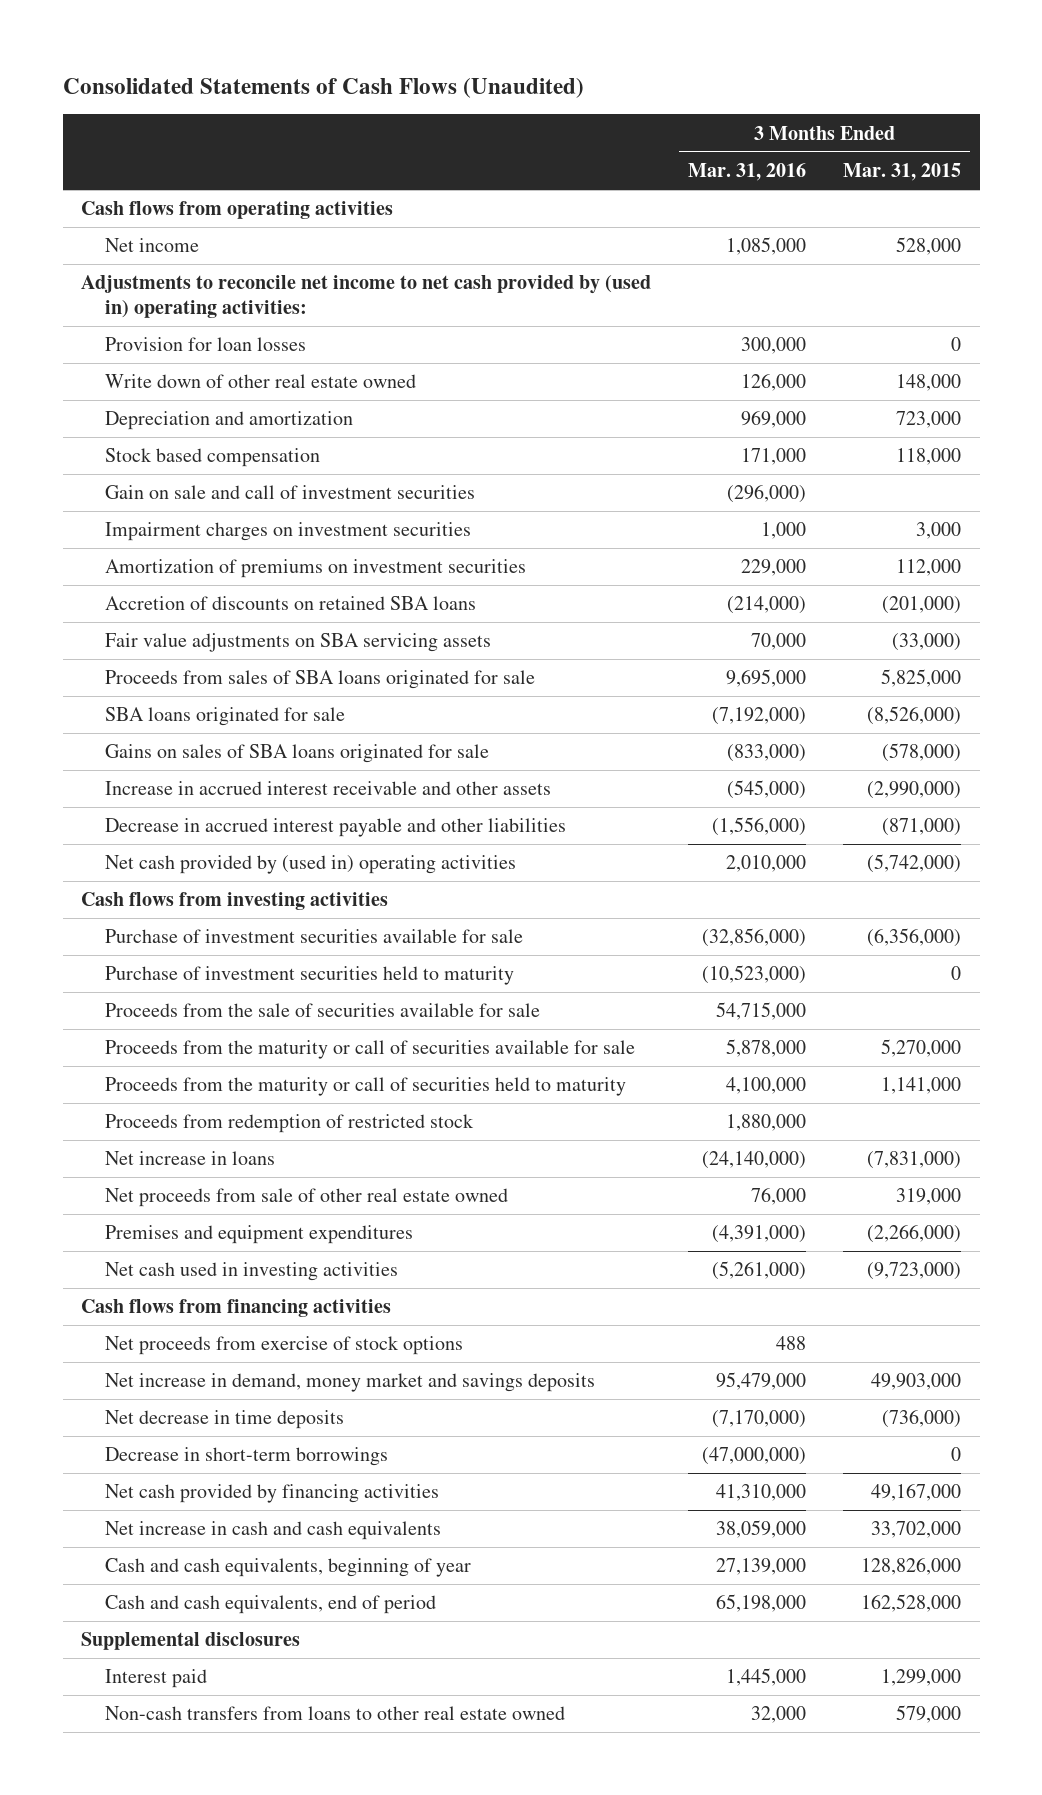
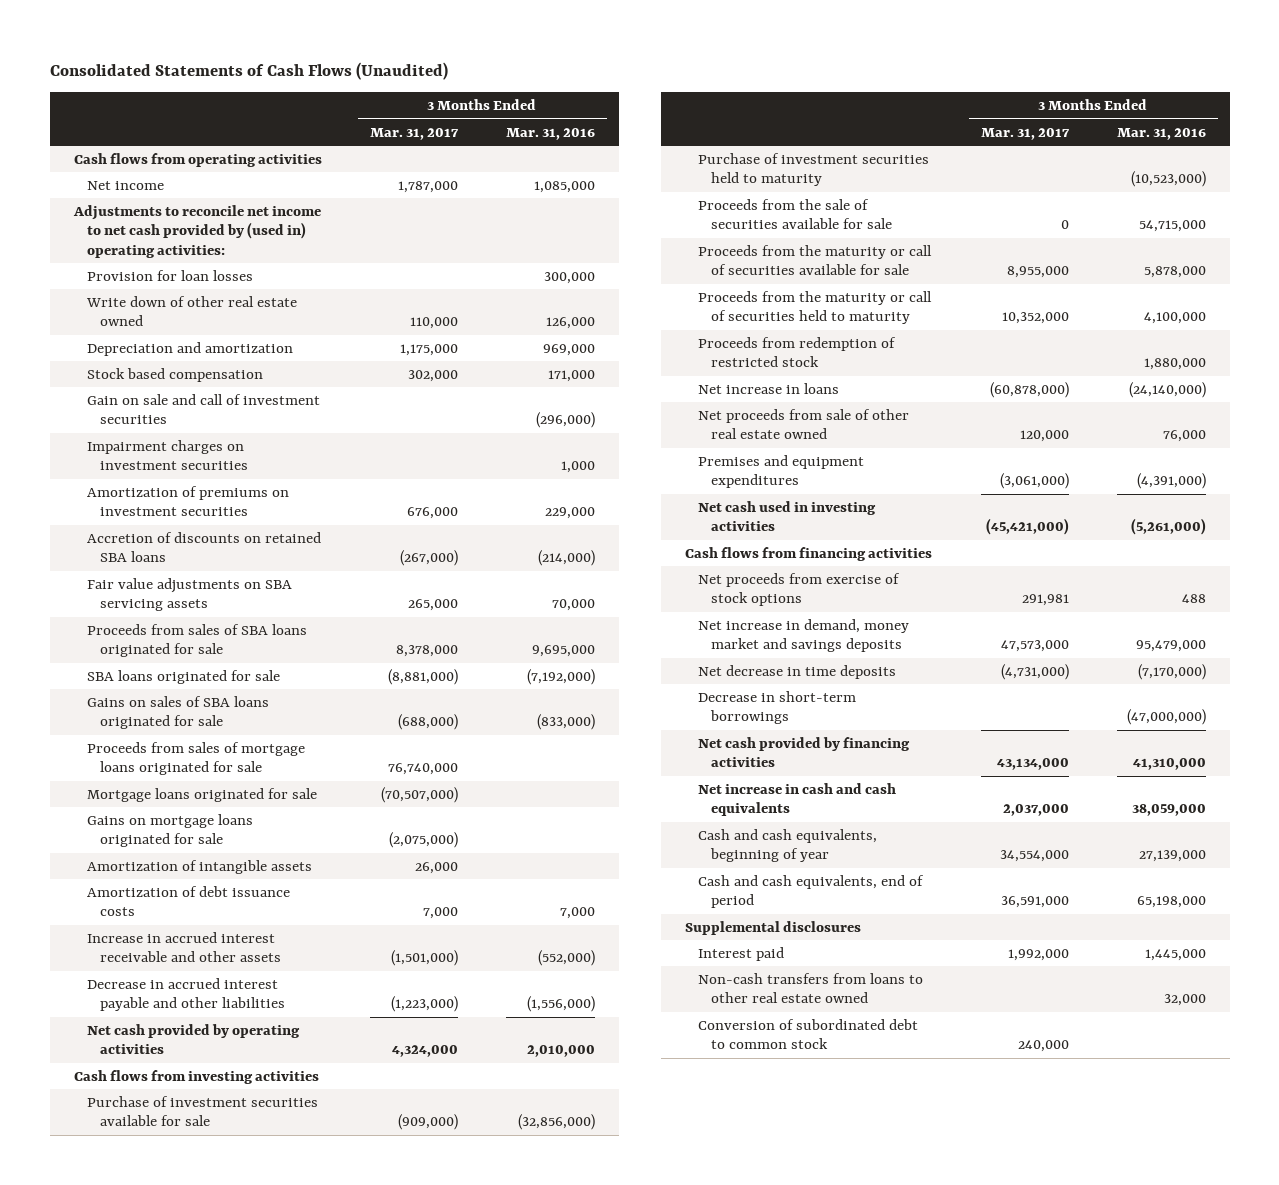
[843,163,962,182] Mar. 31, 2015 -> none
none -> [369,127,459,140] Mar. 31, 2017
none -> [86,741,305,776] Proceeds from sales of mortgage loans originated for sale
none -> [86,787,317,802] Mortgage loans originated for sale
none -> [86,813,253,848] Gains on mortgage loans originated for sale
none -> [86,859,312,874] Amortization of intangible assets
none -> [86,885,290,917] Amortization of debt issuance costs
[727,780,807,800] (545,000) -> [537,950,595,967] (552,000)
[105,855,517,875] Net cash provided by (used in) operating activities -> [86,1023,300,1055] Net cash provided by operating activities
none -> [697,1018,918,1050] Conversion of subordinated debt to common stock

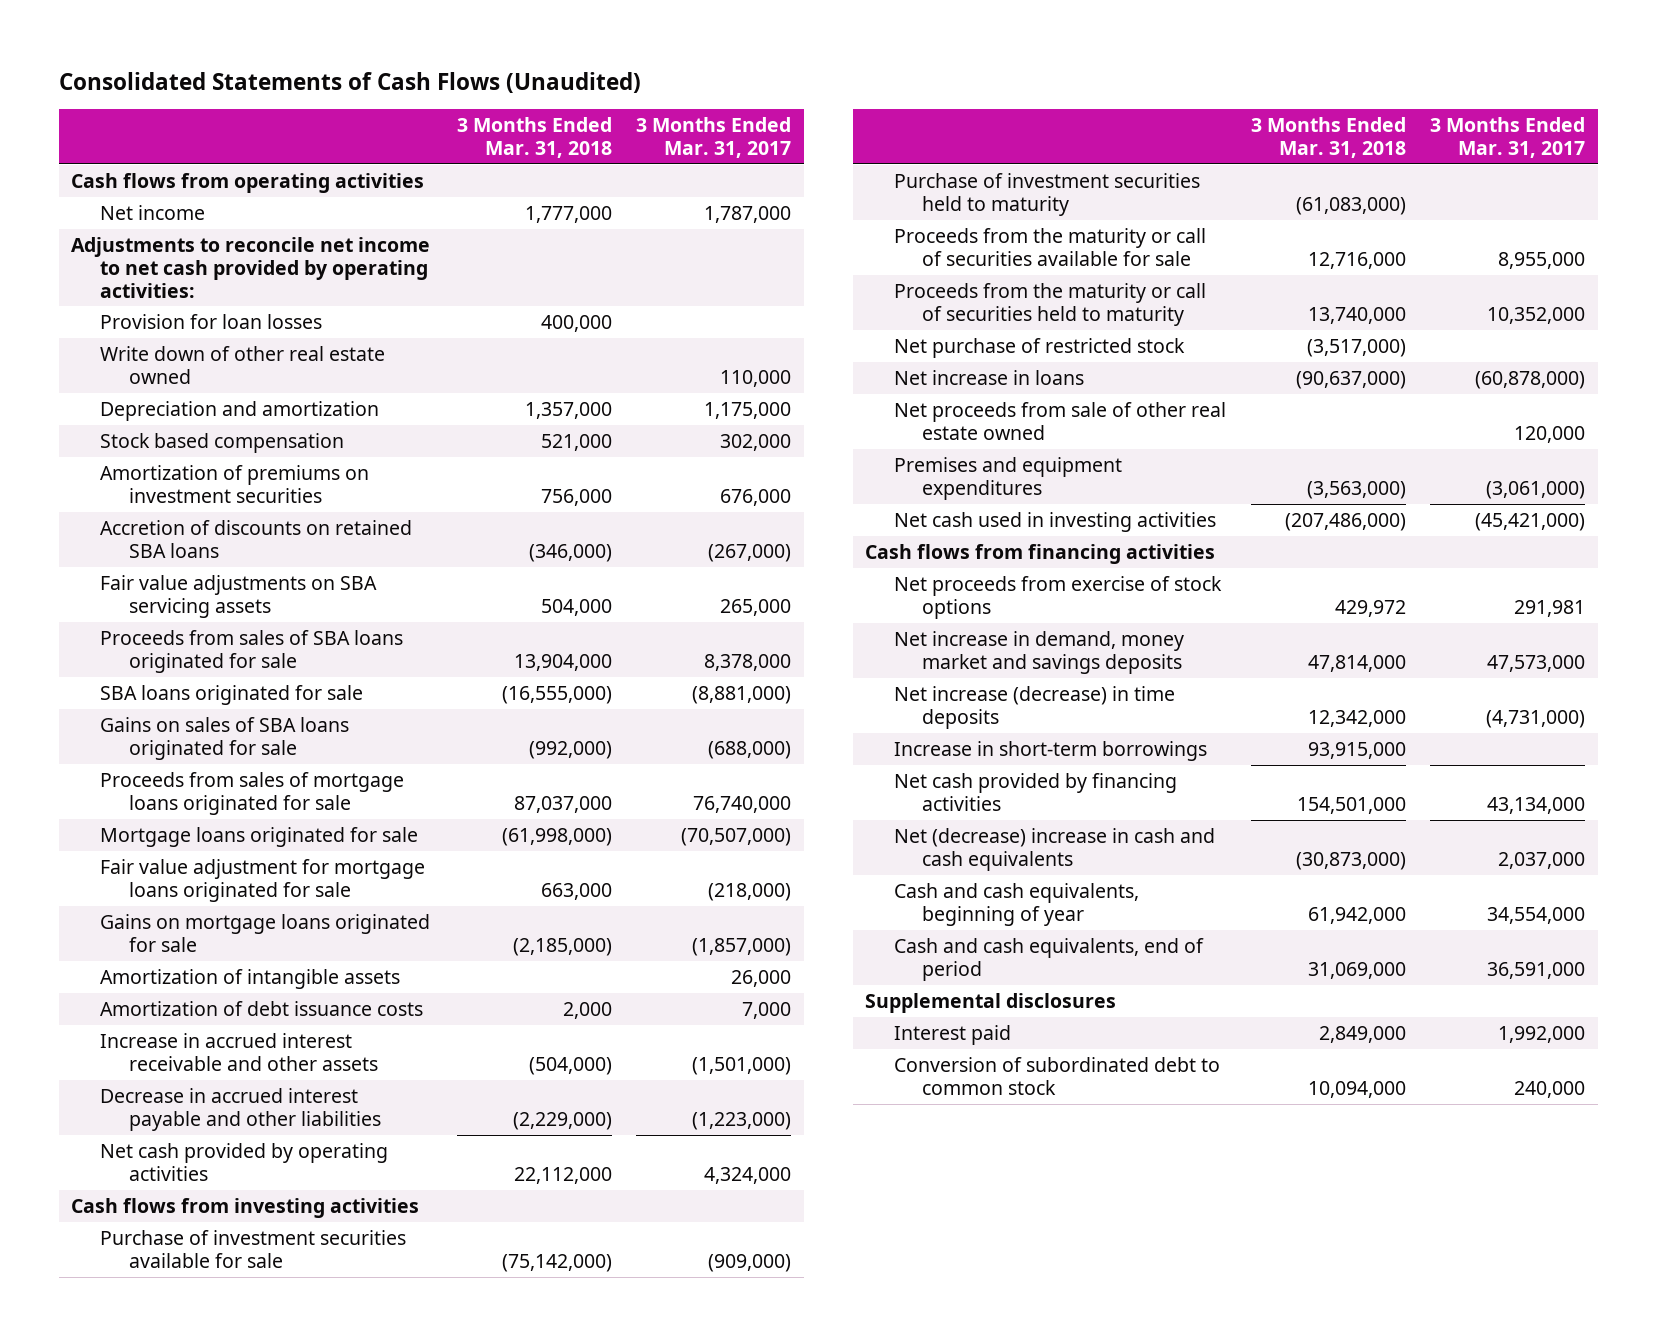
[505,127,595,140] Mar. 31, 2016 -> none
none -> [456,117,612,159] 3 Months Ended Mar. 31, 2018
[72,204,321,258] Adjustments to reconcile net income to net cash provided by (used in) operating activities: -> [71,237,431,298] Adjustments to reconcile net income to net cash provided by operating activities:
[86,393,320,425] Gain on sale and call of investment securities -> none
[86,439,248,471] Impairment charges on investment securities -> none
none -> [100,859,426,902] Fair value adjustment for mortgage loans originated for sale
[388,832,458,849] (2,075,000) -> [692,937,792,956] (1,857,000)
[697,198,892,230] Proceeds from the sale of securities available for sale -> none
[697,336,896,368] Proceeds from redemption of restricted stock -> [893,338,1185,359] Net purchase of restricted stock
[697,664,896,679] Net decrease in time deposits -> [893,686,1175,729] Net increase (decrease) in time deposits
[697,690,856,725] Decrease in short-term borrowings -> [893,741,1207,762] Increase in short-term borrowings
[697,782,896,817] Net increase in cash and cash equivalents -> [893,828,1215,871] Net (decrease) increase in cash and cash equivalents
[697,972,923,1004] Non-cash transfers from loans to other real estate owned -> none

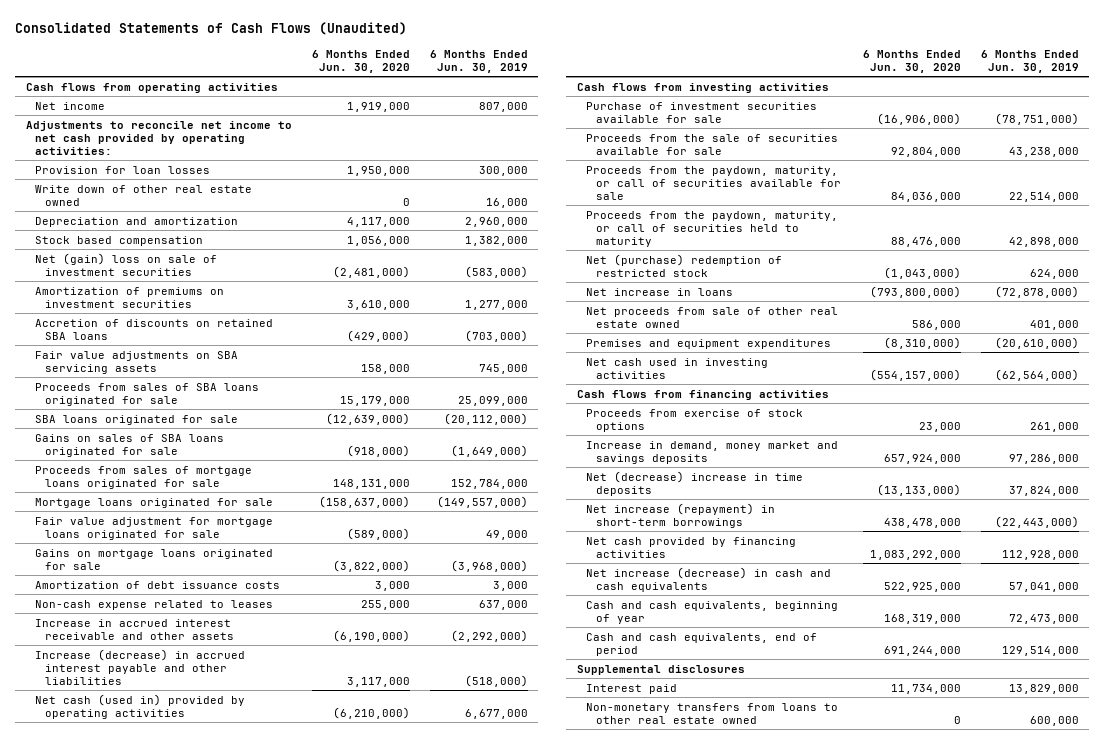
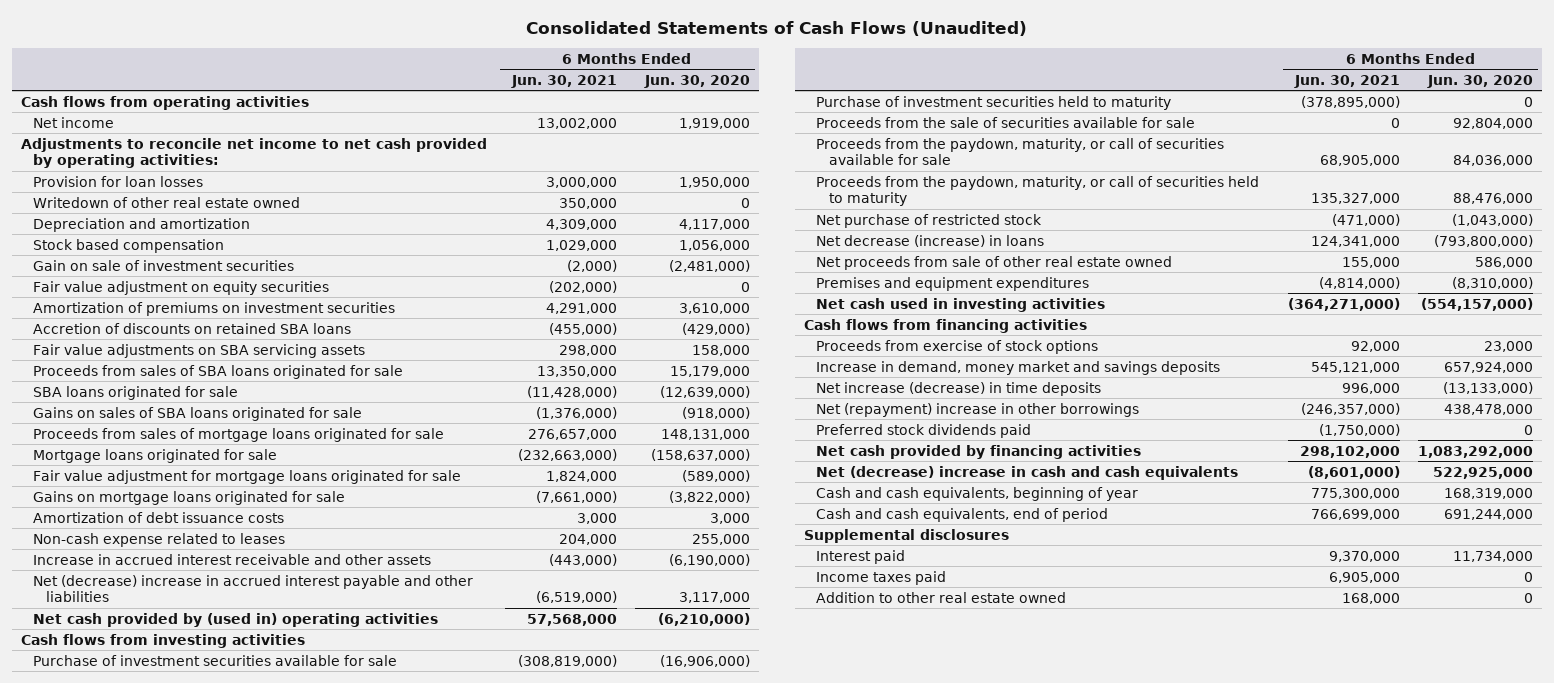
[430,49,529,73] 6 Months Ended Jun. 30, 2019 -> none
none -> [510,74,617,88] Jun. 30, 2021
[35,184,253,206] Write down of other real estate owned -> [33,196,301,208] Writedown of other real estate owned
[35,252,218,276] Net (gain) loss on sale of investment securities -> [33,259,295,271] Gain on sale of investment securities
none -> [33,280,330,295] Fair value adjustment on equity securities
[35,648,246,685] Increase (decrease) in accrued interest payable and other liabilities -> [33,574,474,603] Net (decrease) increase in accrued interest payable and other liabilities
[35,693,246,719] Net cash (used in) provided by operating activities -> [33,612,439,627] Net cash provided by (used in) operating activities
none -> [816,95,1172,110] Purchase of investment securities held to maturity
[586,253,783,277] Net (purchase) redemption of restricted stock -> [816,213,1043,228] Net purchase of restricted stock
[586,287,734,296] Net increase in loans -> [816,234,1045,247] Net decrease (increase) in loans
[586,470,804,496] Net (decrease) increase in time deposits -> [816,381,1102,396] Net increase (decrease) in time deposits
[586,502,776,528] Net increase (repayment) in short-term borrowings -> [816,402,1140,417] Net (repayment) increase in other borrowings
none -> [816,423,1032,438] Preferred stock dividends paid
[586,566,832,592] Net increase (decrease) in cash and cash equivalents -> [816,465,1239,480] Net (decrease) increase in cash and cash equivalents
none -> [816,570,947,585] Income taxes paid
[586,702,839,724] Non-monetary transfers from loans to other real estate owned -> [816,591,1067,603] Addition to other real estate owned

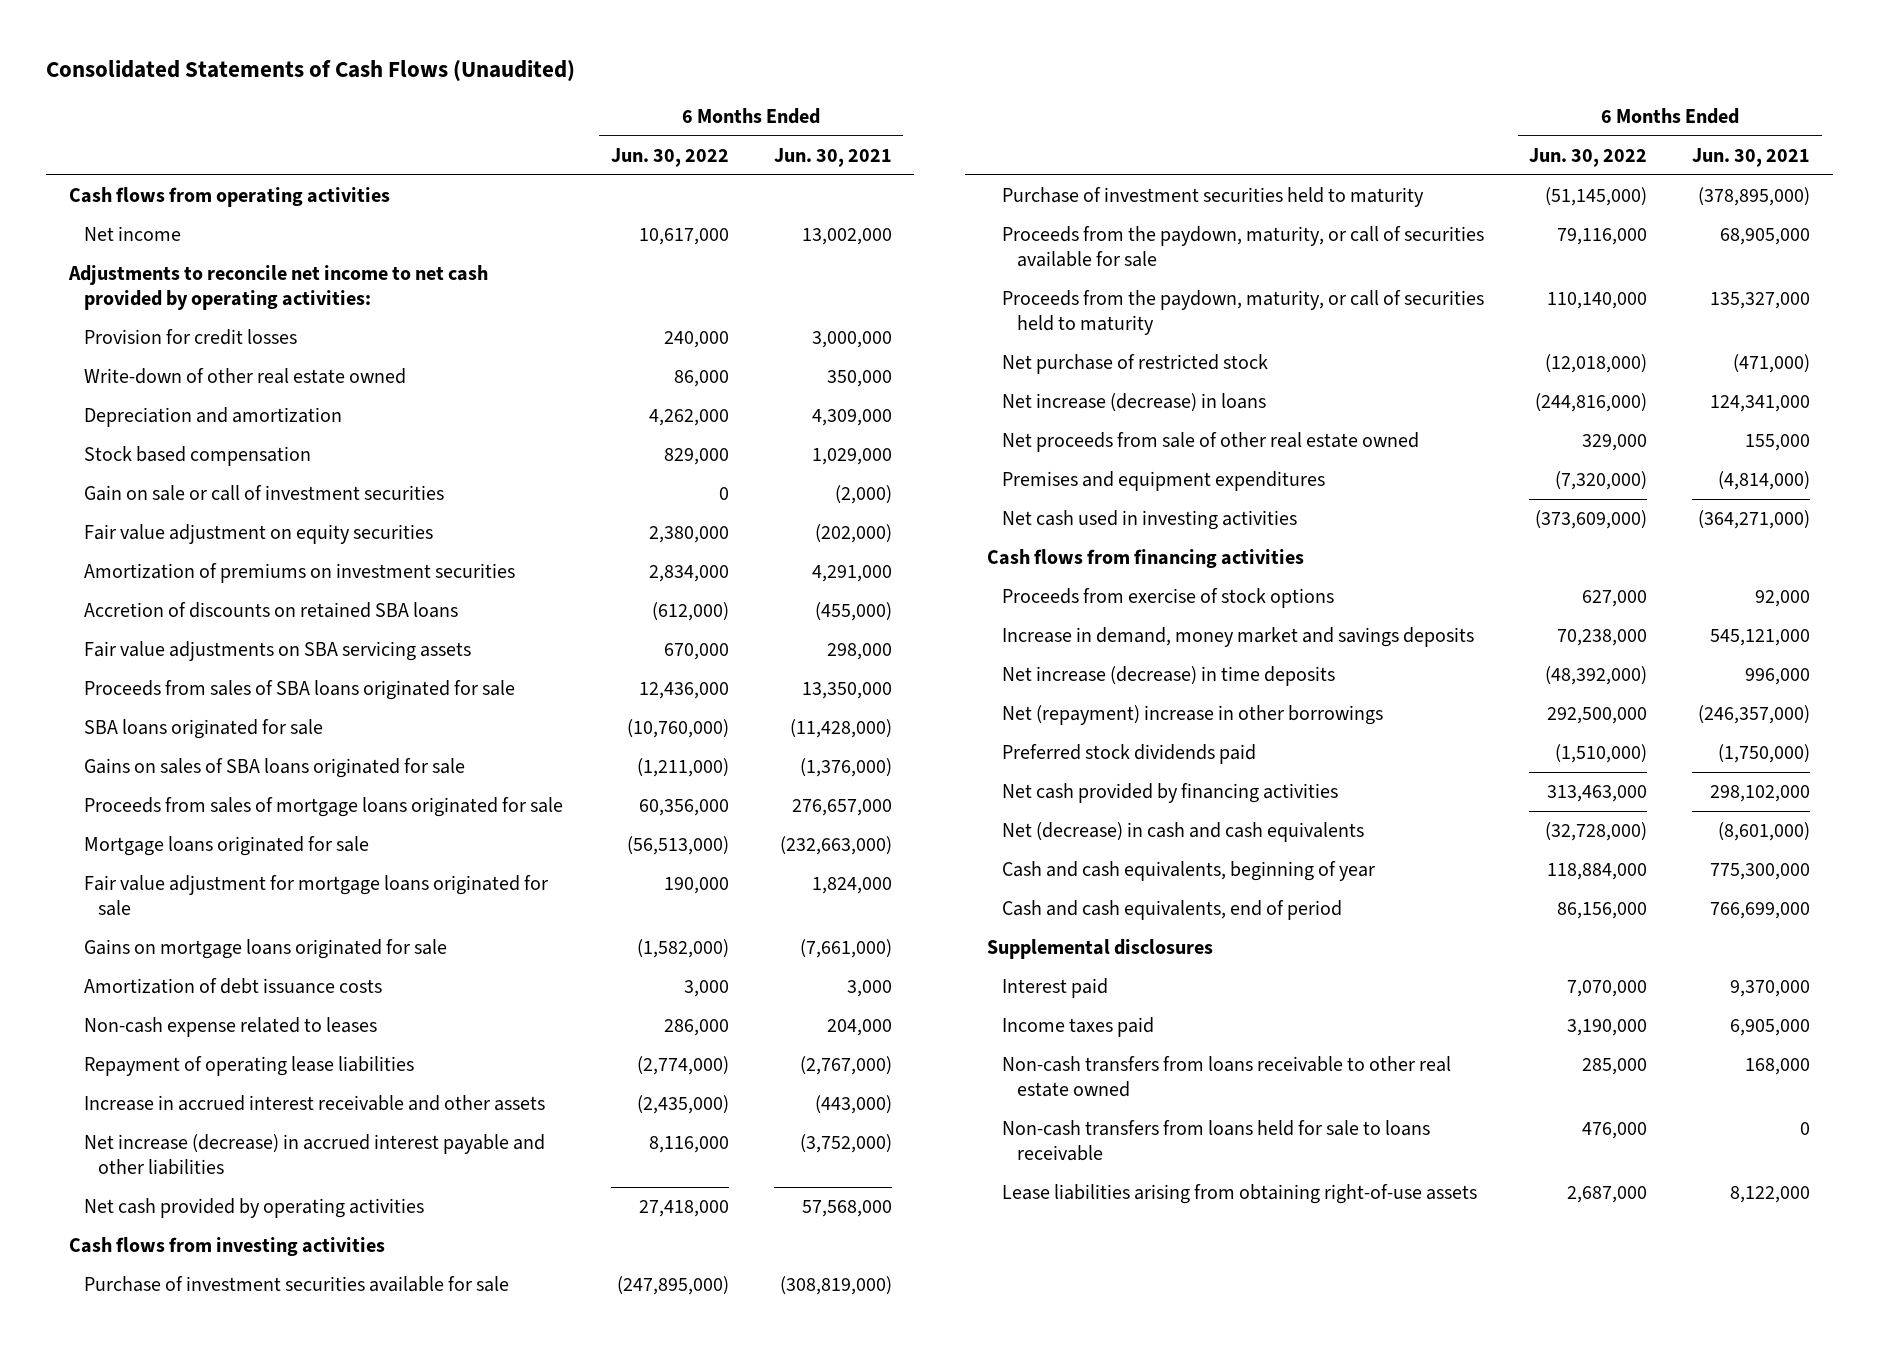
[644,74,751,88] Jun. 30, 2020 -> none
none -> [610,147,729,167] Jun. 30, 2022
[33,175,204,187] Provision for loan losses -> [83,328,297,345] Provision for credit losses
[33,196,301,208] Writedown of other real estate owned -> [83,367,406,384] Write-down of other real estate owned
[33,259,295,271] Gain on sale of investment securities -> [83,484,444,501] Gain on sale or call of investment securities
none -> [83,1055,414,1076] Repayment of operating lease liabilities
[33,574,474,603] Net (decrease) increase in accrued interest payable and other liabilities -> [83,1133,545,1175] Net increase (decrease) in accrued interest payable and other liabilities
[535,591,617,604] (6,519,000) -> [799,1133,892,1153] (3,752,000)
[33,612,439,627] Net cash provided by (used in) operating activities -> [83,1197,424,1218] Net cash provided by operating activities
[816,116,1196,128] Proceeds from the sale of securities available for sale -> none
[816,234,1045,247] Net decrease (increase) in loans -> [1002,392,1267,412] Net increase (decrease) in loans
[816,465,1239,480] Net (decrease) increase in cash and cash equivalents -> [1002,821,1365,842] Net (decrease) in cash and cash equivalents
[816,591,1067,603] Addition to other real estate owned -> [1002,1055,1452,1097] Non-cash transfers from loans receivable to other real estate owned
none -> [1002,1119,1431,1161] Non-cash transfers from loans held for sale to loans receivable
none -> [1002,1183,1478,1204] Lease liabilities arising from obtaining right-of-use assets

